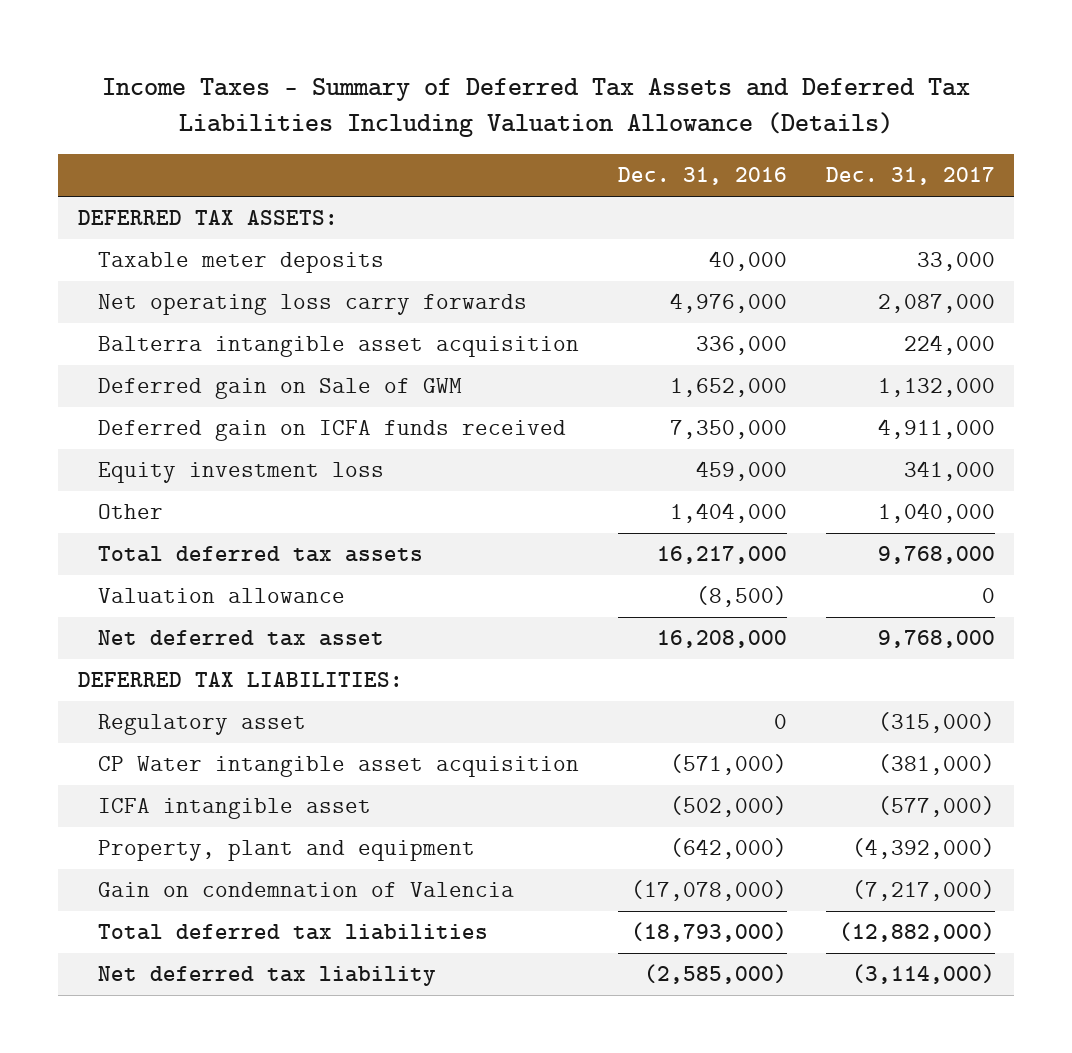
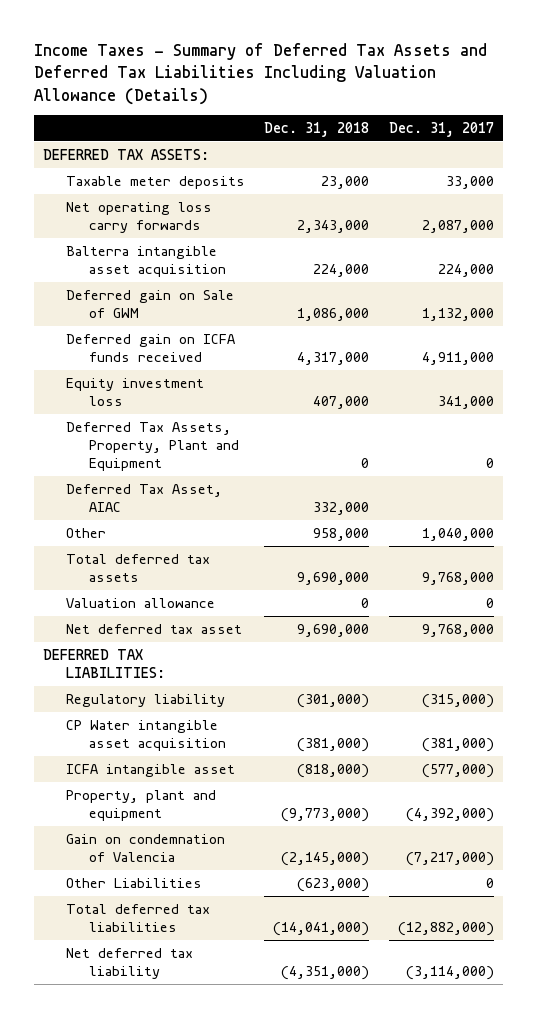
[617,167,787,186] Dec. 31, 2016 -> none
none -> [264,121,370,137] Dec. 31, 2018
none -> [66,421,239,472] Deferred Tax Assets, Property, Plant and Equipment
none -> [66,483,223,513] Deferred Tax Asset, AIAC
[98,714,307,736] Regulatory asset -> [66,693,226,707] Regulatory liability
none -> [66,877,203,888] Other Liabilities

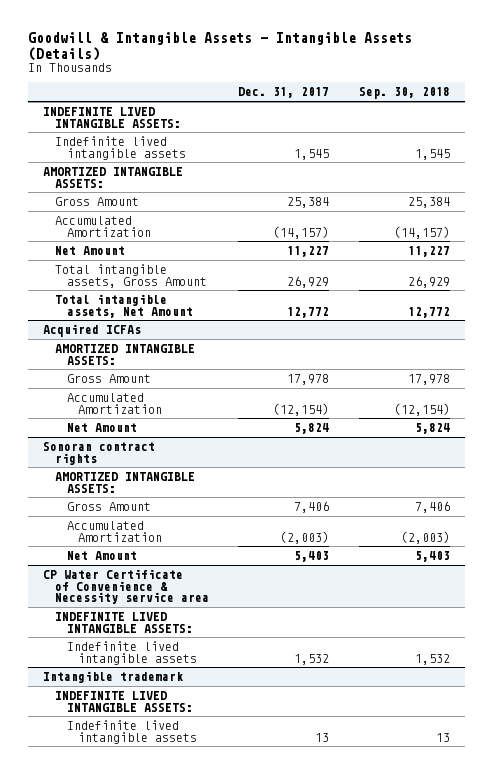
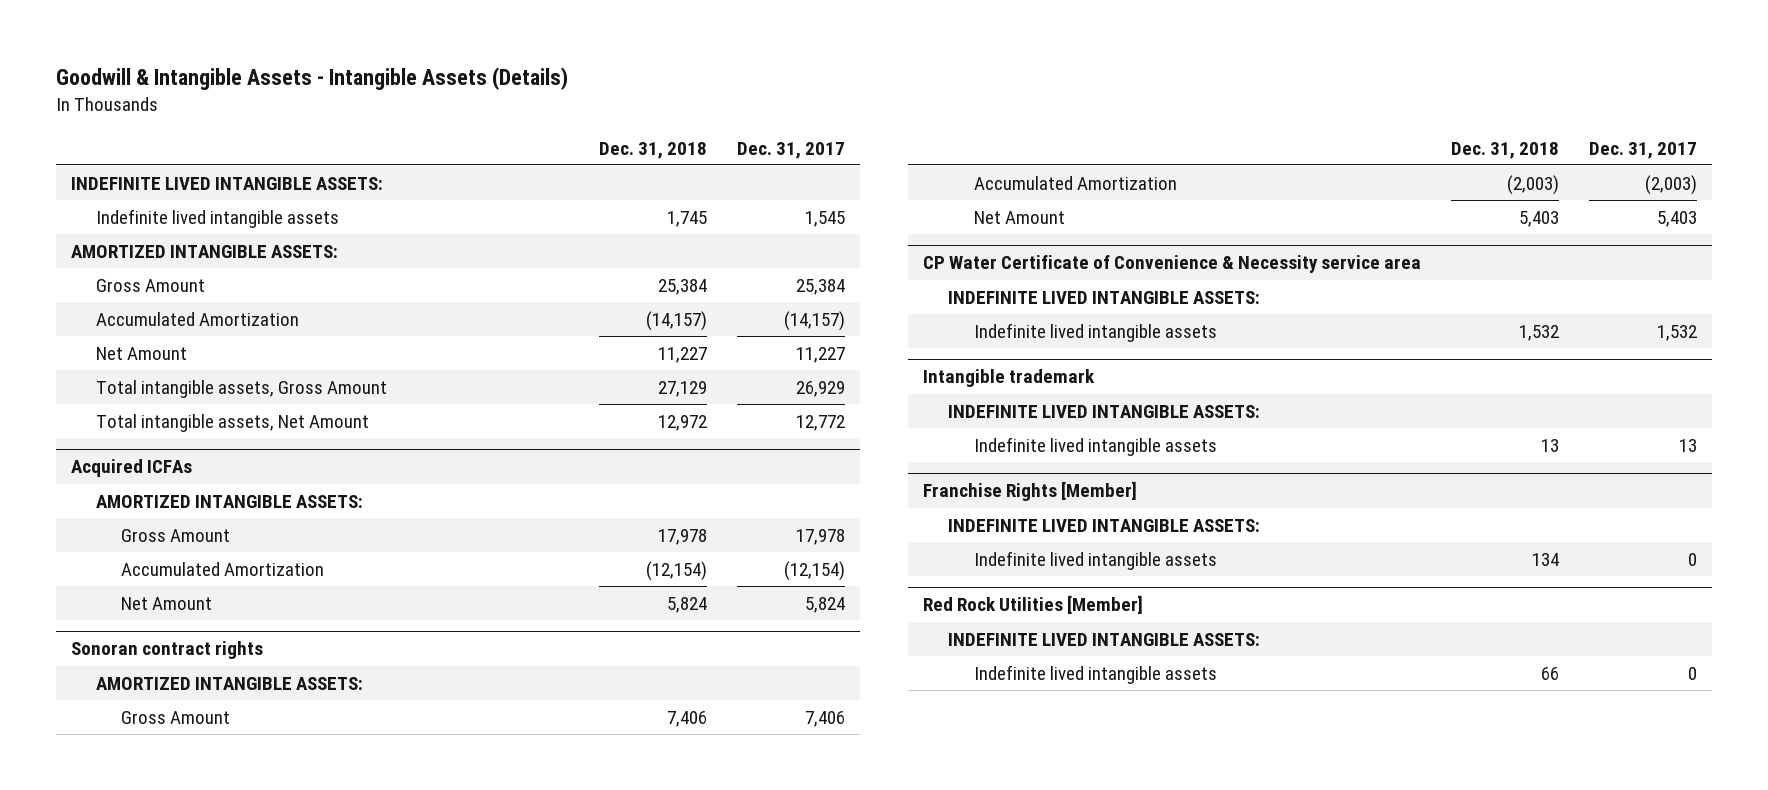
[358,87,450,100] Sep. 30, 2018 -> none
none -> [598,141,707,159] Dec. 31, 2018
none -> [923,481,1138,502] Franchise Rights [Member]
none -> [948,518,1261,532] INDEFINITE LIVED INTANGIBLE ASSETS:
none -> [973,550,1217,570] Indefinite lived intangible assets
none -> [923,595,1144,615] Red Rock Utilities [Member]
none -> [948,632,1261,646] INDEFINITE LIVED INTANGIBLE ASSETS:
none -> [973,664,1217,684] Indefinite lived intangible assets

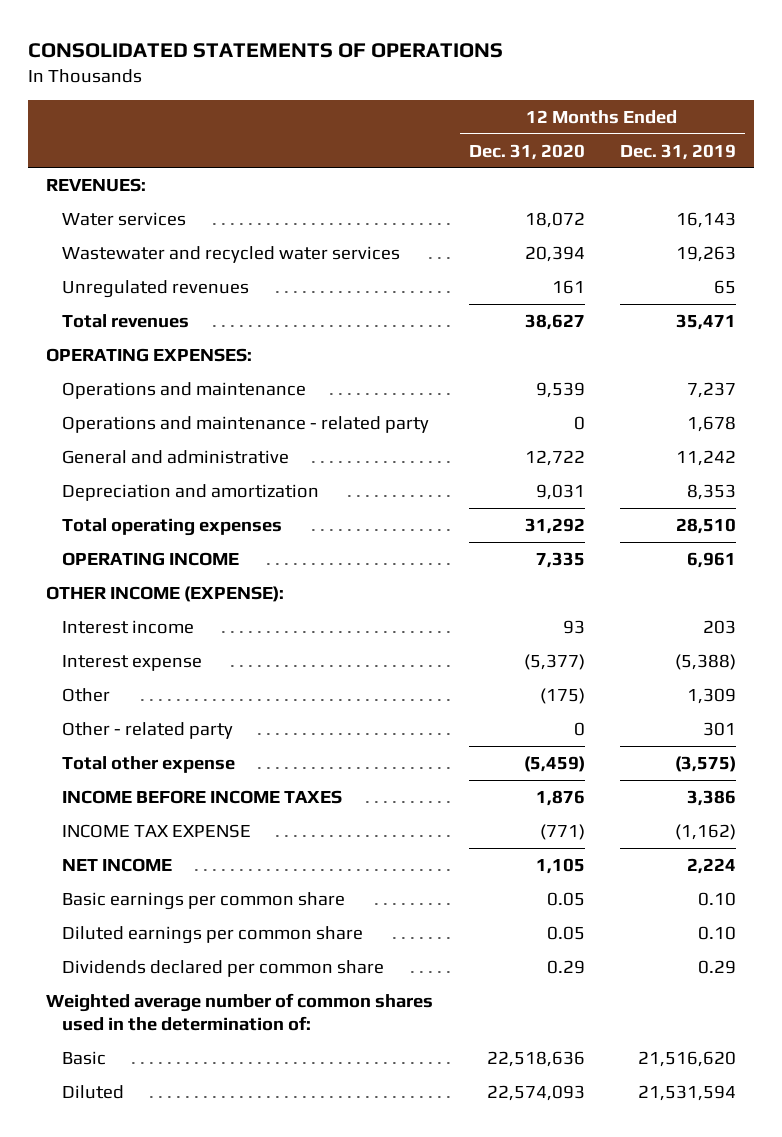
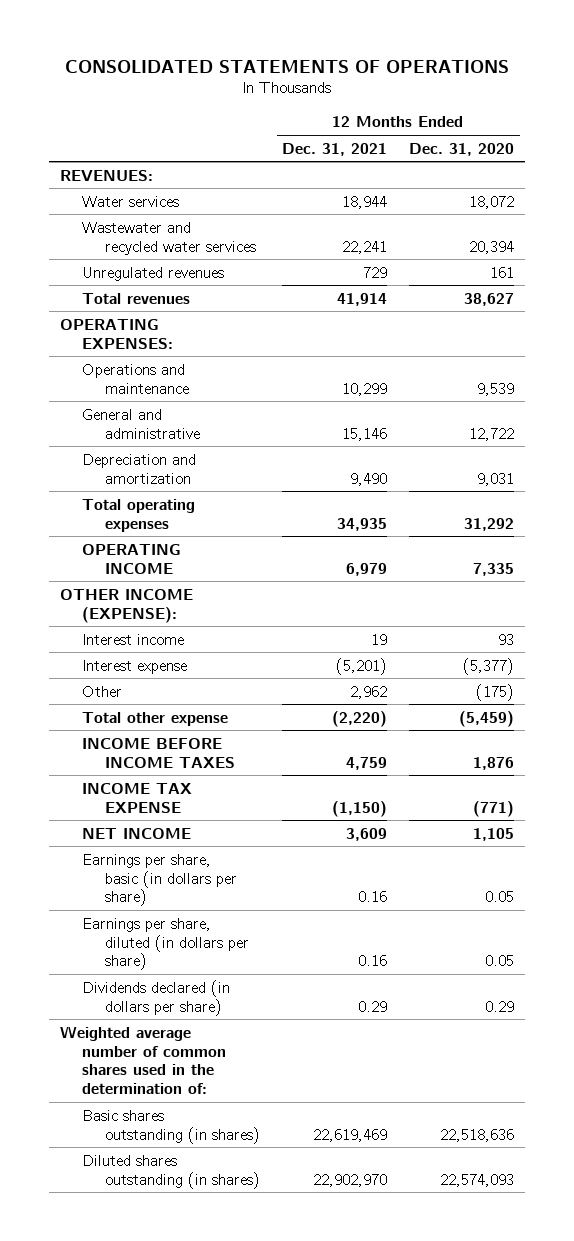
[620,143,737,160] Dec. 31, 2019 -> none
none -> [282,142,388,156] Dec. 31, 2021
[61,415,429,433] Operations and maintenance - related party -> none
[61,721,233,739] Other - related party -> none
[61,891,345,910] Basic earnings per common share -> [82,853,238,907] Earnings per share, basic (in dollars per share)
[61,925,363,944] Diluted earnings per common share -> [82,917,250,971] Earnings per share, diluted (in dollars per share)
[61,959,384,977] Dividends declared per common share -> [82,979,231,1016] Dividends declared (in dollars per share)
[61,1050,106,1065] Basic -> [82,1109,261,1144] Basic shares outstanding (in shares)
[61,1084,124,1099] Diluted -> [82,1154,261,1189] Diluted shares outstanding (in shares)

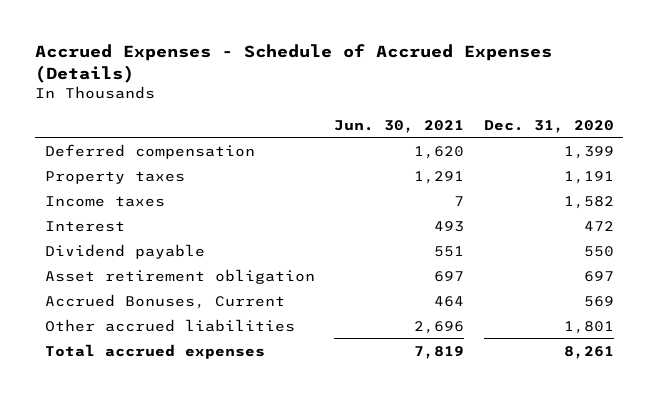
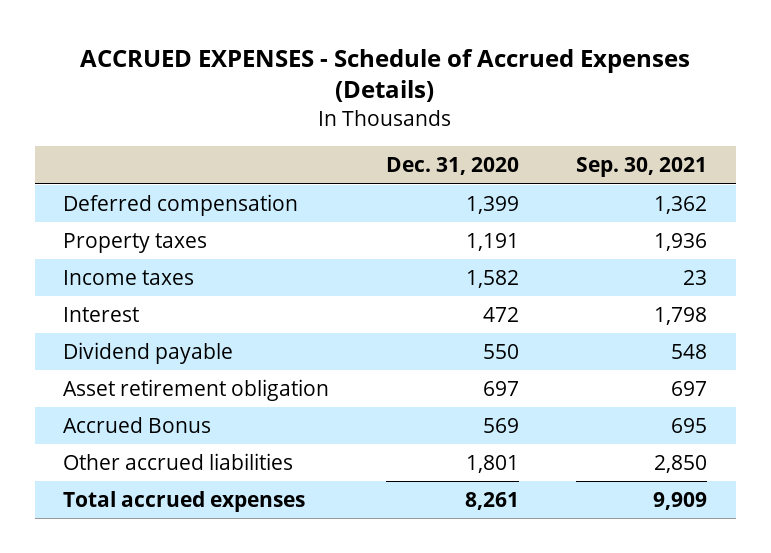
[35,44,553,83] Accrued Expenses - Schedule of Accrued Expenses (Details) -> [80,48,691,103] ACCRUED EXPENSES - Schedule of Accrued Expenses (Details)
[334,119,465,133] Jun. 30, 2021 -> none
none -> [576,157,708,178] Sep. 30, 2021
[44,293,285,309] Accrued Bonuses, Current -> [63,416,212,433] Accrued Bonus

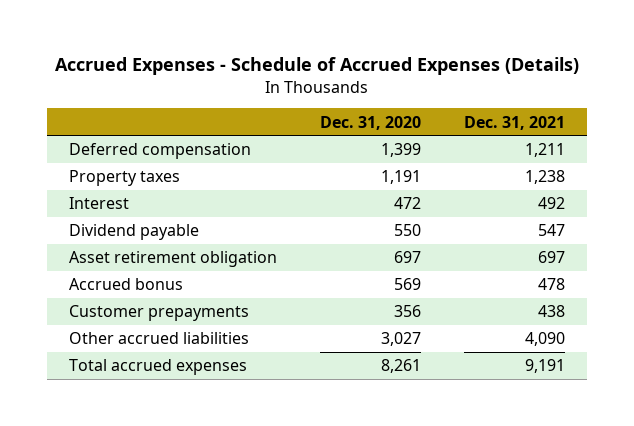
[80,48,691,103] ACCRUED EXPENSES - Schedule of Accrued Expenses (Details) -> [54,57,579,76] Accrued Expenses - Schedule of Accrued Expenses (Details)
[576,157,708,178] Sep. 30, 2021 -> none
none -> [464,115,566,130] Dec. 31, 2021
[63,269,195,285] Income taxes -> none
[63,416,212,433] Accrued Bonus -> [68,278,183,291] Accrued bonus
none -> [68,305,249,322] Customer prepayments
[466,454,520,473] 1,801 -> [380,332,421,347] 3,027

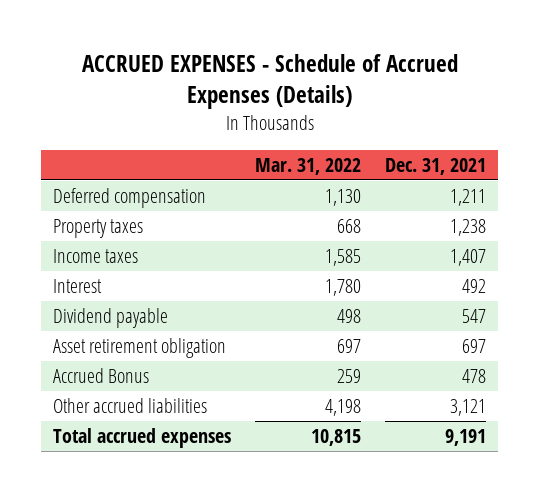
[54,57,579,76] Accrued Expenses - Schedule of Accrued Expenses (Details) -> [81,54,458,110] ACCRUED EXPENSES - Schedule of Accrued Expenses (Details)
[319,115,421,130] Dec. 31, 2020 -> none
none -> [255,158,362,176] Mar. 31, 2022
none -> [53,248,139,263] Income taxes
[68,305,249,322] Customer prepayments -> none
[68,278,183,291] Accrued bonus -> [53,367,150,383] Accrued Bonus
[525,332,566,347] 4,090 -> [449,398,486,416] 3,121

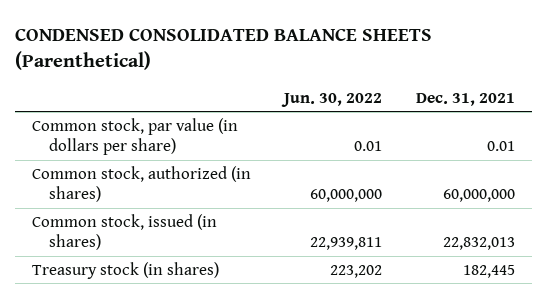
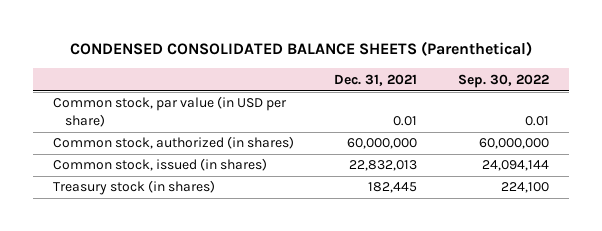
[281,92,383,107] Jun. 30, 2022 -> none
none -> [457,73,549,88] Sep. 30, 2022
[31,117,238,156] Common stock, par value (in dollars per share) -> [52,96,287,128] Common stock, par value (in USD per share)

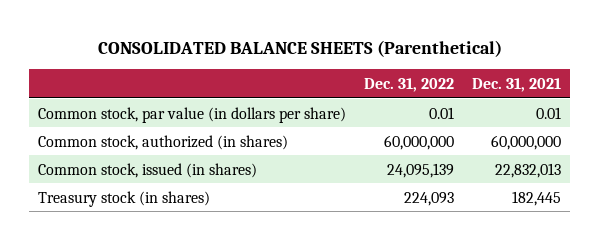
[69,41,532,57] CONDENSED CONSOLIDATED BALANCE SHEETS (Parenthetical) -> [97,39,502,57] CONSOLIDATED BALANCE SHEETS (Parenthetical)
[457,73,549,88] Sep. 30, 2022 -> none
none -> [364,77,455,92] Dec. 31, 2022
[52,96,287,128] Common stock, par value (in USD per share) -> [38,106,347,123] Common stock, par value (in dollars per share)

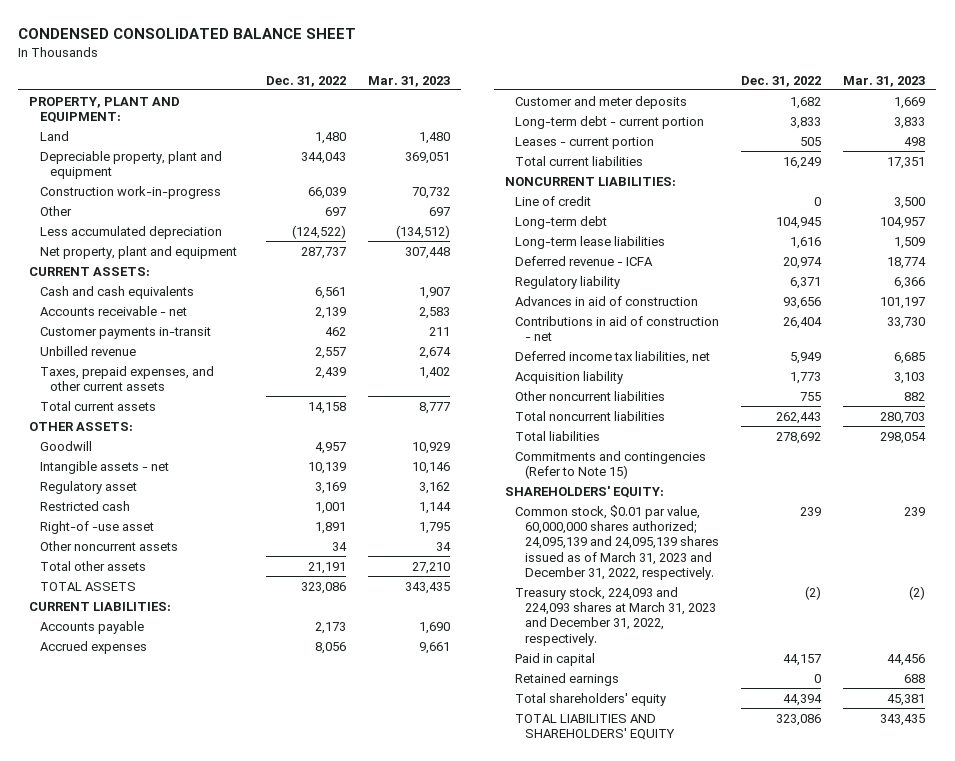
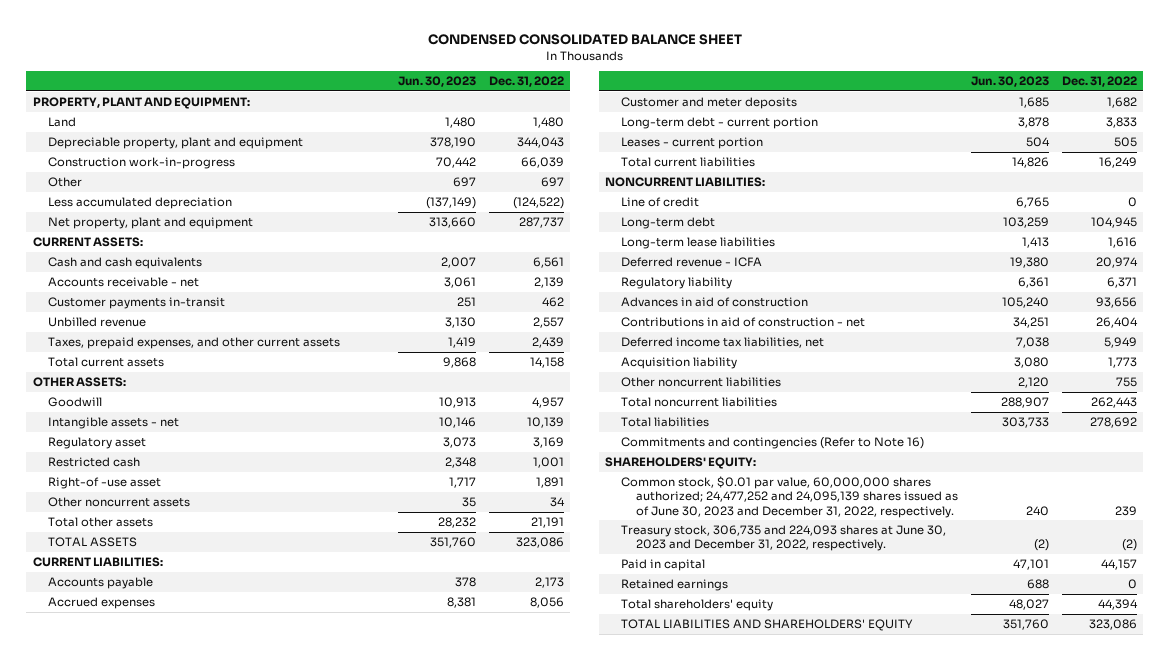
[367,75,450,87] Mar. 31, 2023 -> none
none -> [398,76,477,88] Jun. 30, 2023
[514,450,706,480] Commitments and contingencies (Refer to Note 15) -> [620,437,924,450] Commitments and contingencies (Refer to Note 16)
[514,504,720,580] Common stock, $0.01 par value, 60,000,000 shares authorized; 24,095,139 and 24,095,139 shares issued as of March 31, 2023 and December 31, 2022, respectively. -> [620,476,959,518] Common stock, $0.01 par value, 60,000,000 shares authorized; 24,477,252 and 24,095,139 shares issued as of June 30, 2023 and December 31, 2022, respectively.
[514,586,717,646] Treasury stock, 224,093 and 224,093 shares at March 31, 2023 and December 31, 2022, respectively. -> [620,525,946,552] Treasury stock, 306,735 and 224,093 shares at June 30, 2023 and December 31, 2022, respectively.

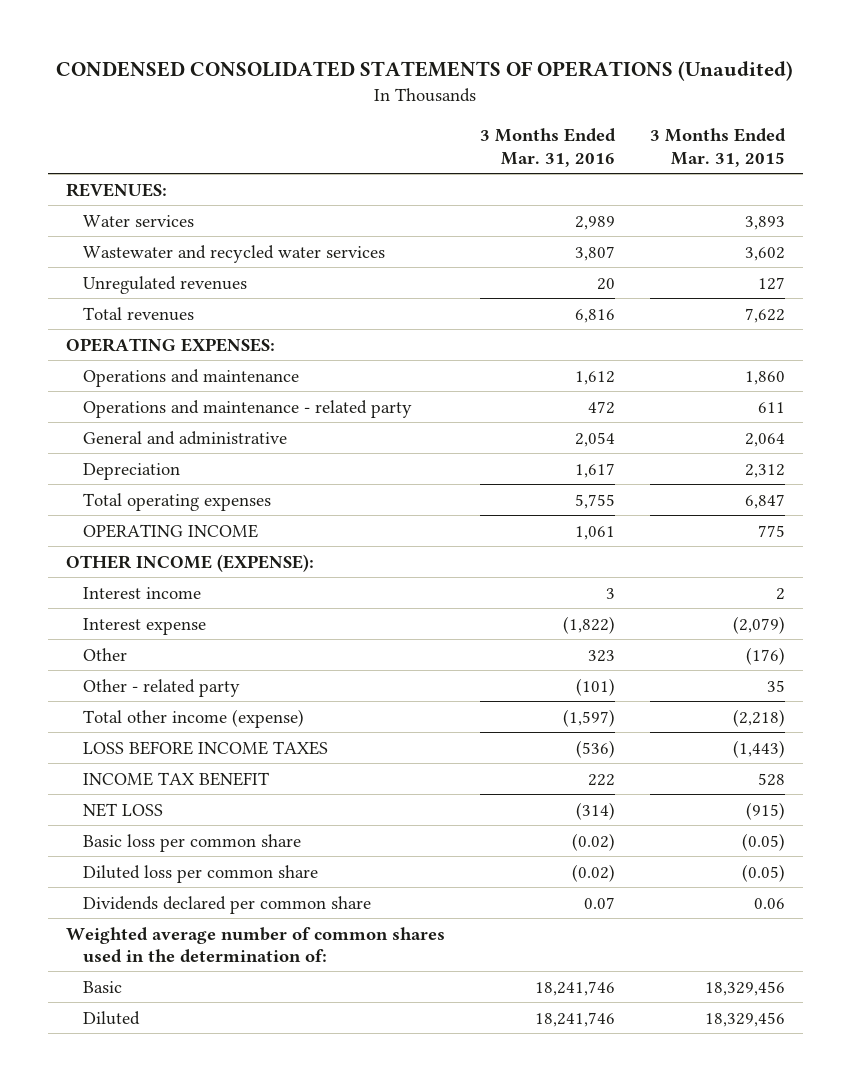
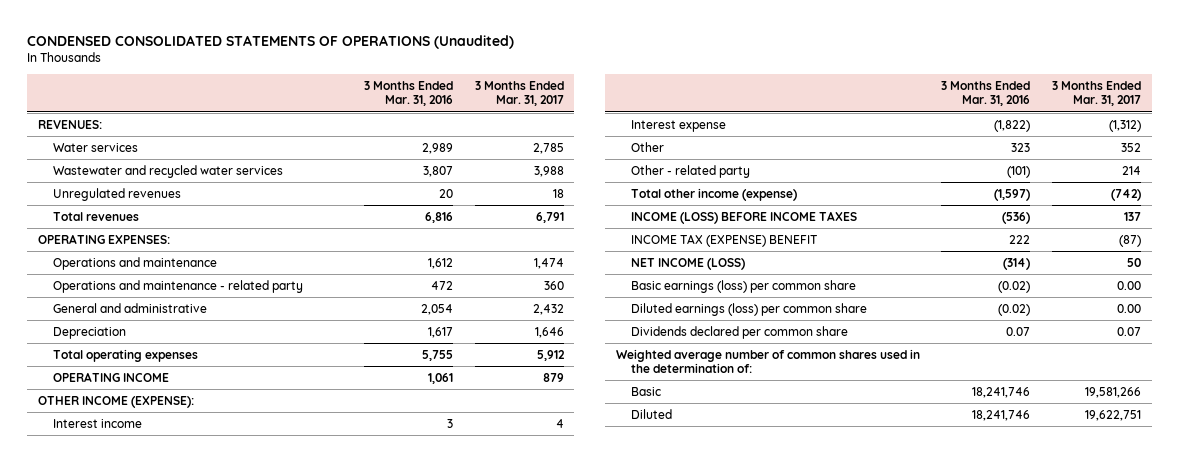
[650,128,787,167] 3 Months Ended Mar. 31, 2015 -> none
none -> [474,81,564,107] 3 Months Ended Mar. 31, 2017
[82,740,328,755] LOSS BEFORE INCOME TAXES -> [630,210,857,224] INCOME (LOSS) BEFORE INCOME TAXES
[82,771,269,786] INCOME TAX BENEFIT -> [630,233,818,247] INCOME TAX (EXPENSE) BENEFIT
[82,802,163,817] NET LOSS -> [630,257,745,270] NET INCOME (LOSS)
[82,833,301,852] Basic loss per common share -> [630,279,856,293] Basic earnings (loss) per common share
[82,864,318,883] Diluted loss per common share -> [630,302,867,316] Diluted earnings (loss) per common share

